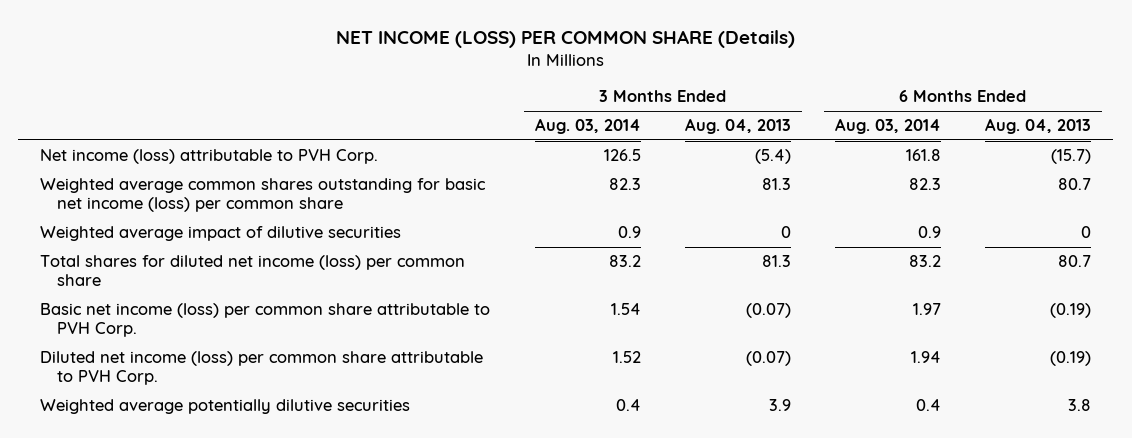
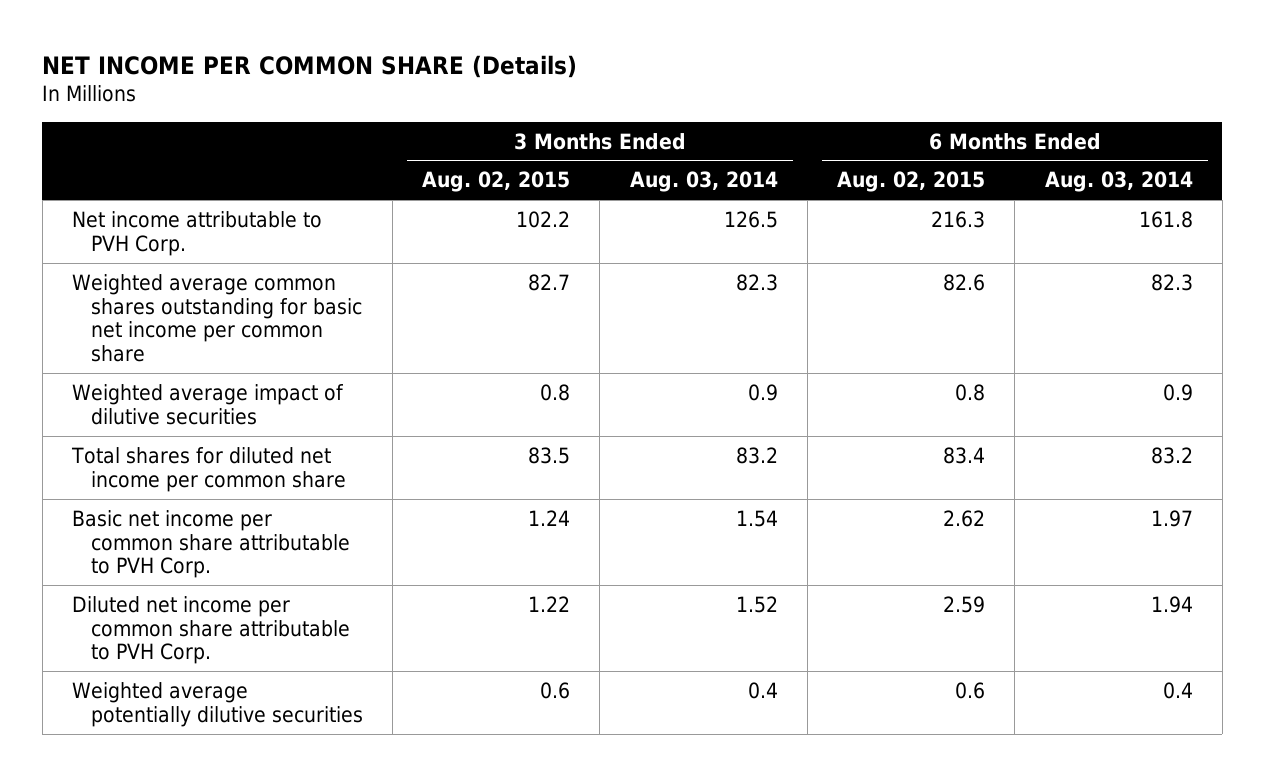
[335,29,795,48] NET INCOME (LOSS) PER COMMON SHARE (Details) -> [42,55,578,79] NET INCOME PER COMMON SHARE (Details)
[684,118,791,135] Aug. 04, 2013 -> none
[985,118,1092,135] Aug. 04, 2013 -> none
none -> [422,171,571,193] Aug. 02, 2015
none -> [837,171,986,193] Aug. 02, 2015
[40,149,379,165] Net income (loss) attributable to PVH Corp. -> [72,210,323,256] Net income attributable to PVH Corp.
[40,178,487,213] Weighted average common shares outstanding for basic net income (loss) per common share -> [72,273,362,363] Weighted average common shares outstanding for basic net income per common share
[40,255,466,287] Total shares for diluted net income (loss) per common share -> [71,446,346,492] Total shares for diluted net income per common share
[40,303,491,338] Basic net income (loss) per common share attributable to PVH Corp. -> [72,509,350,579] Basic net income per common share attributable to PVH Corp.
[40,351,484,386] Diluted net income (loss) per common share attributable to PVH Corp. -> [72,595,350,665] Diluted net income per common share attributable to PVH Corp.

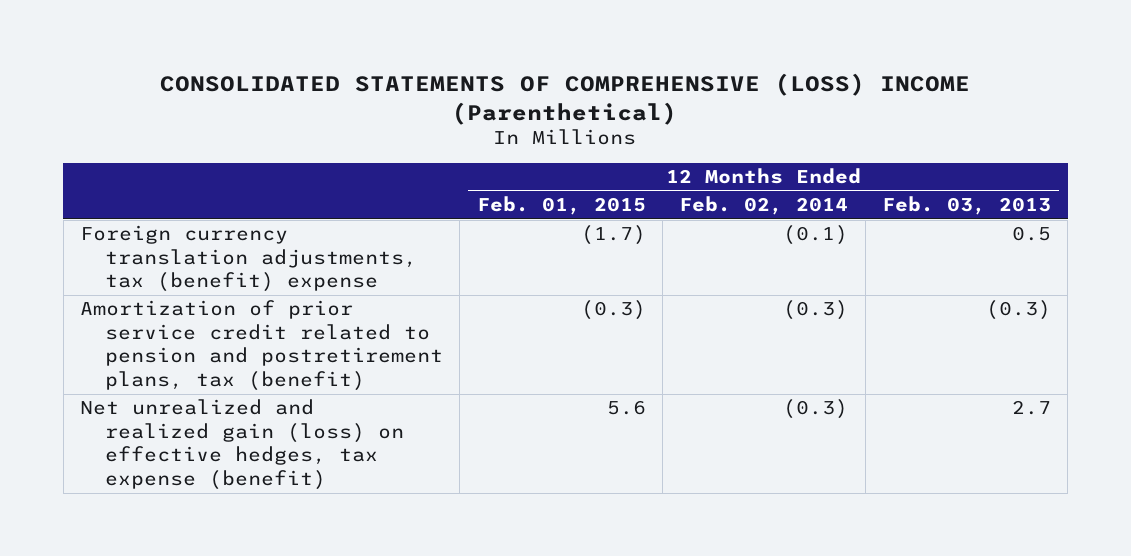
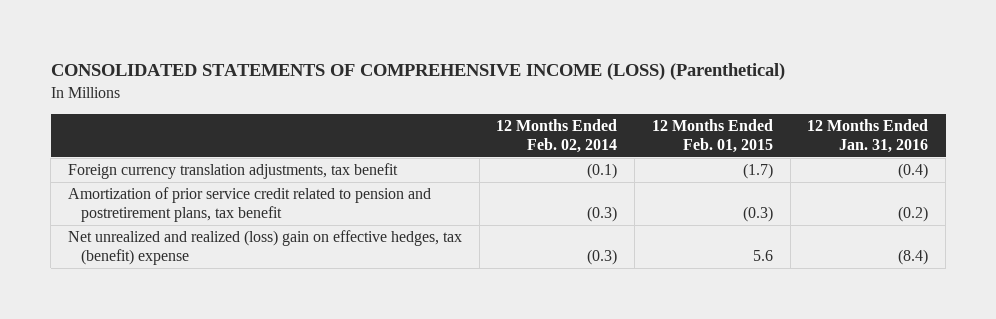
[160,73,971,125] CONSOLIDATED STATEMENTS OF COMPREHENSIVE (LOSS) INCOME (Parenthetical) -> [50,62,785,80] CONSOLIDATED STATEMENTS OF COMPREHENSIVE INCOME (LOSS) (Parenthetical)
[881,196,1051,216] Feb. 03, 2013 -> none
none -> [807,118,929,154] 12 Months Ended Jan. 31, 2016
[79,225,417,293] Foreign currency translation adjustments, tax (benefit) expense -> [67,163,398,180] Foreign currency translation adjustments, tax benefit
[79,300,443,392] Amortization of prior service credit related to pension and postretirement plans, tax (benefit) -> [67,187,431,223] Amortization of prior service credit related to pension and postretirement plans, tax benefit
[79,399,404,491] Net unrealized and realized gain (loss) on effective hedges, tax expense (benefit) -> [67,230,462,266] Net unrealized and realized (loss) gain on effective hedges, tax (benefit) expense

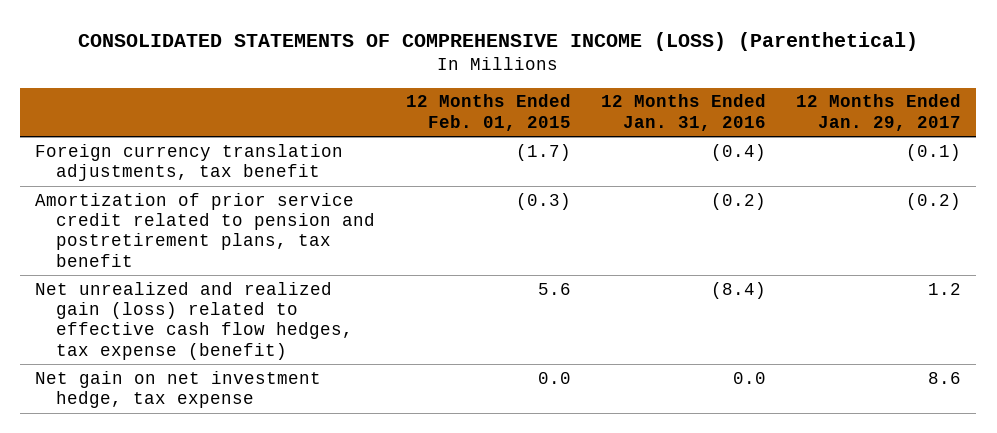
[496,118,618,154] 12 Months Ended Feb. 02, 2014 -> none
none -> [796,94,962,131] 12 Months Ended Jan. 29, 2017
[67,230,462,266] Net unrealized and realized (loss) gain on effective hedges, tax (benefit) expense -> [35,281,354,360] Net unrealized and realized gain (loss) related to effective cash flow hedges, tax expense (benefit)
none -> [35,370,322,409] Net gain on net investment hedge, tax expense

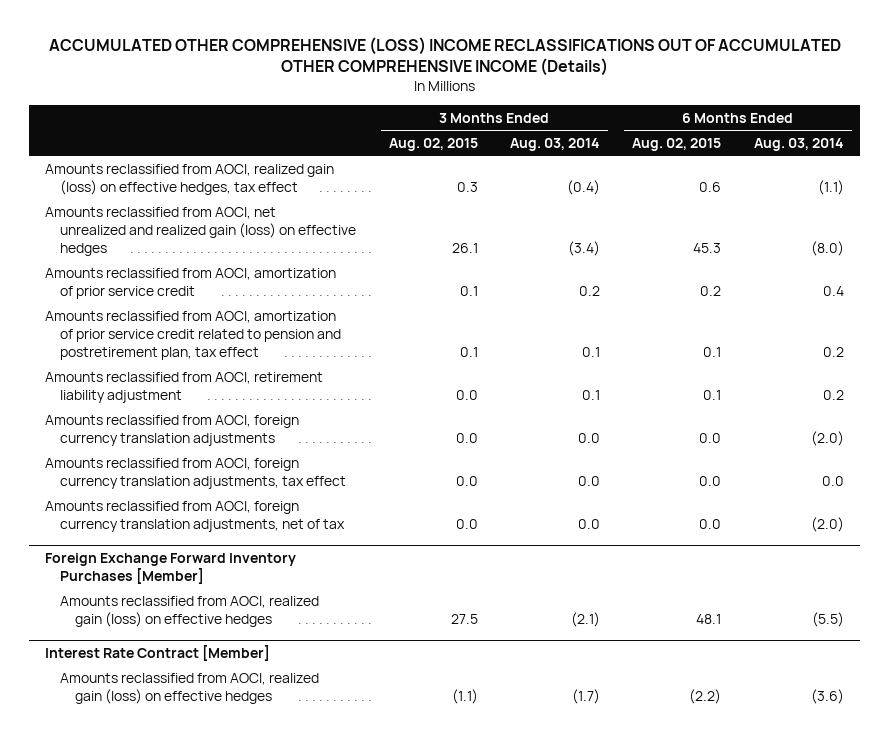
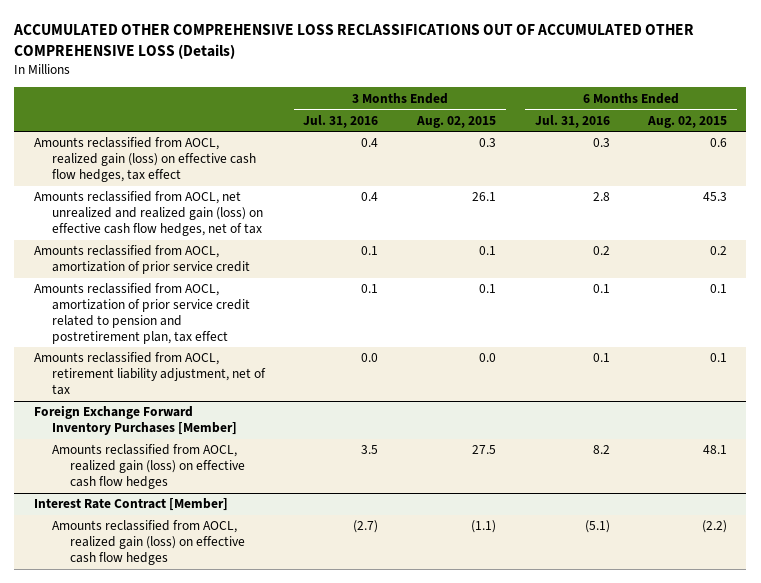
[48,36,841,77] ACCUMULATED OTHER COMPREHENSIVE (LOSS) INCOME RECLASSIFICATIONS OUT OF ACCUMULATED OTHER COMPREHENSIVE INCOME (Details) -> [13,24,695,59] ACCUMULATED OTHER COMPREHENSIVE LOSS RECLASSIFICATIONS OUT OF ACCUMULATED OTHER COMPREHENSIVE LOSS (Details)
[510,137,601,151] Aug. 03, 2014 -> none
[753,137,844,151] Aug. 03, 2014 -> none
none -> [303,114,379,128] Jul. 31, 2016
none -> [534,114,610,128] Jul. 31, 2016
[45,414,300,446] Amounts reclassified from AOCI, foreign currency translation adjustments -> none
[45,457,347,489] Amounts reclassified from AOCI, foreign currency translation adjustments, tax effect -> none
[45,500,346,532] Amounts reclassified from AOCI, foreign currency translation adjustments, net of tax -> none
[45,163,335,195] Amounts reclassified from AOCI, realized gain (loss) on effective hedges, tax effect -> [33,137,256,183] Amounts reclassified from AOCL, realized gain (loss) on effective cash flow hedges, tax effect
[45,206,357,256] Amounts reclassified from AOCI, net unrealized and realized gain (loss) on effective hedges -> [33,191,263,237] Amounts reclassified from AOCL, net unrealized and realized gain (loss) on effective cash flow hedges, net of tax
[45,267,337,299] Amounts reclassified from AOCI, amortization of prior service credit -> [33,245,250,275] Amounts reclassified from AOCL, amortization of prior service credit
[45,310,342,360] Amounts reclassified from AOCI, amortization of prior service credit related to pension and postretirement plan, tax effect -> [33,283,250,344] Amounts reclassified from AOCL, amortization of prior service credit related to pension and postretirement plan, tax effect
[45,371,324,403] Amounts reclassified from AOCI, retirement liability adjustment -> [33,352,266,396] Amounts reclassified from AOCL, retirement liability adjustment, net of tax
[60,595,320,627] Amounts reclassified from AOCI, realized gain (loss) on effective hedges -> [51,444,245,490] Amounts reclassified from AOCL, realized gain (loss) on effective cash flow hedges
[60,672,320,704] Amounts reclassified from AOCI, realized gain (loss) on effective hedges -> [51,520,245,566] Amounts reclassified from AOCL, realized gain (loss) on effective cash flow hedges

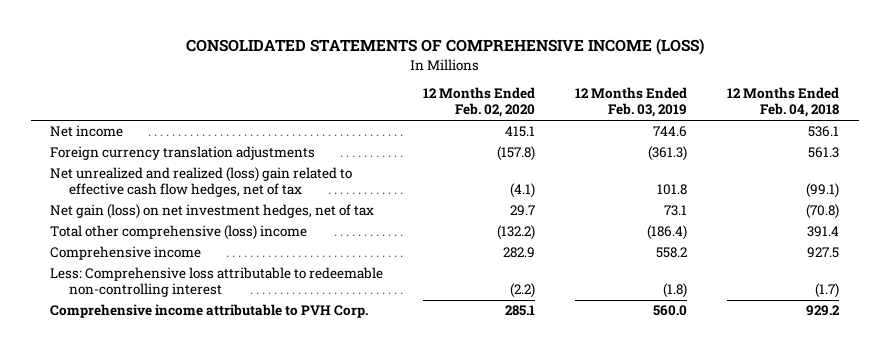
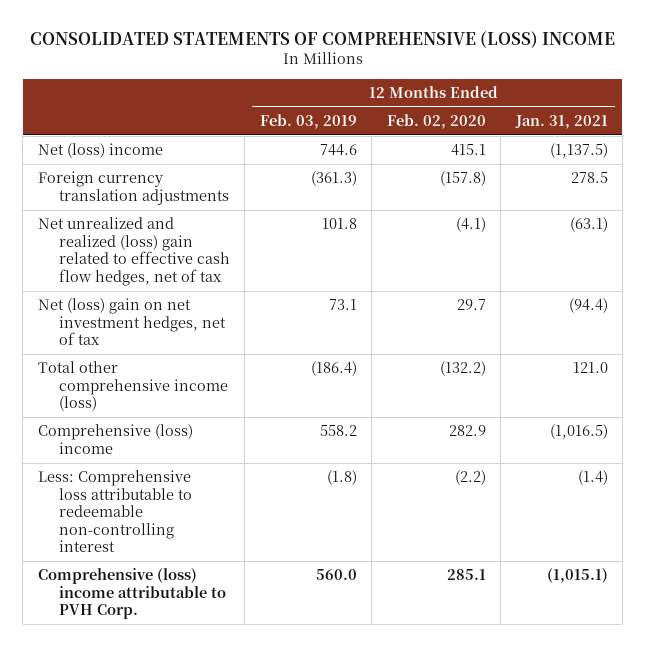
[185,38,704,56] CONSOLIDATED STATEMENTS OF COMPREHENSIVE INCOME (LOSS) -> [29,30,615,48] CONSOLIDATED STATEMENTS OF COMPREHENSIVE (LOSS) INCOME
[727,87,840,118] 12 Months Ended Feb. 04, 2018 -> none
none -> [514,115,608,130] Jan. 31, 2021
[50,125,124,138] Net income -> [37,143,163,159] Net (loss) income
[50,204,375,220] Net gain (loss) on net investment hedges, net of tax -> [37,298,226,346] Net (loss) gain on net investment hedges, net of tax
[50,225,308,241] Total other comprehensive (loss) income -> [37,361,228,412] Total other comprehensive income (loss)
[50,246,202,261] Comprehensive income -> [37,424,193,454] Comprehensive (loss) income
[50,304,369,319] Comprehensive income attributable to PVH Corp. -> [37,568,226,620] Comprehensive (loss) income attributable to PVH Corp.

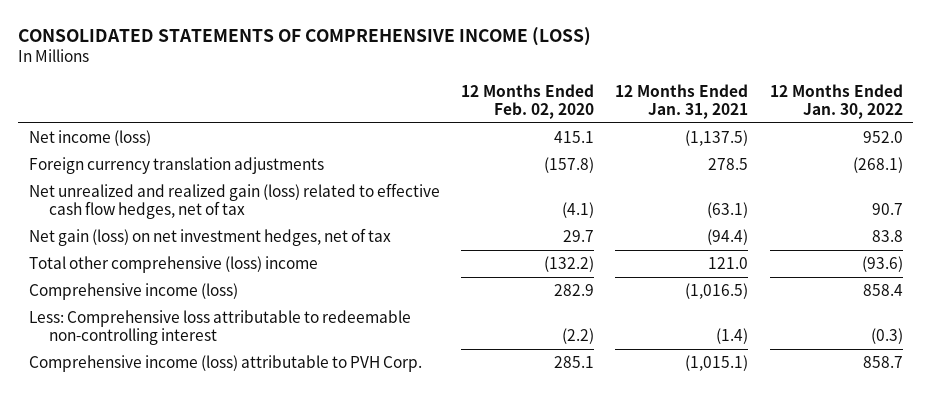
[29,30,615,48] CONSOLIDATED STATEMENTS OF COMPREHENSIVE (LOSS) INCOME -> [18,26,592,46] CONSOLIDATED STATEMENTS OF COMPREHENSIVE INCOME (LOSS)
[259,114,357,130] Feb. 03, 2019 -> none
none -> [769,83,903,120] 12 Months Ended Jan. 30, 2022
[37,143,163,159] Net (loss) income -> [28,129,151,146] Net income (loss)
[37,217,230,286] Net unrealized and realized (loss) gain related to effective cash flow hedges, net of tax -> [28,182,440,220] Net unrealized and realized gain (loss) related to effective cash flow hedges, net of tax
[37,298,226,346] Net (loss) gain on net investment hedges, net of tax -> [28,227,391,246] Net gain (loss) on net investment hedges, net of tax
[37,361,228,412] Total other comprehensive income (loss) -> [28,255,318,273] Total other comprehensive (loss) income
[37,424,193,454] Comprehensive (loss) income -> [28,282,238,300] Comprehensive income (loss)
[37,568,226,620] Comprehensive (loss) income attributable to PVH Corp. -> [28,354,422,372] Comprehensive income (loss) attributable to PVH Corp.

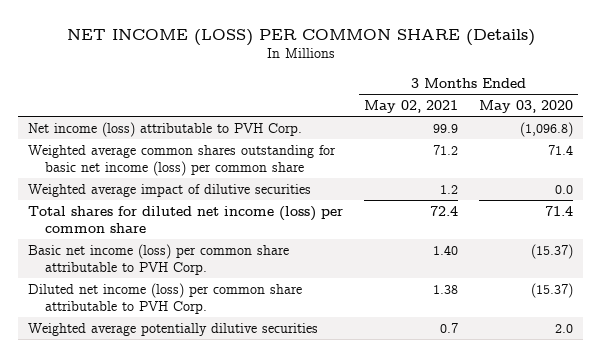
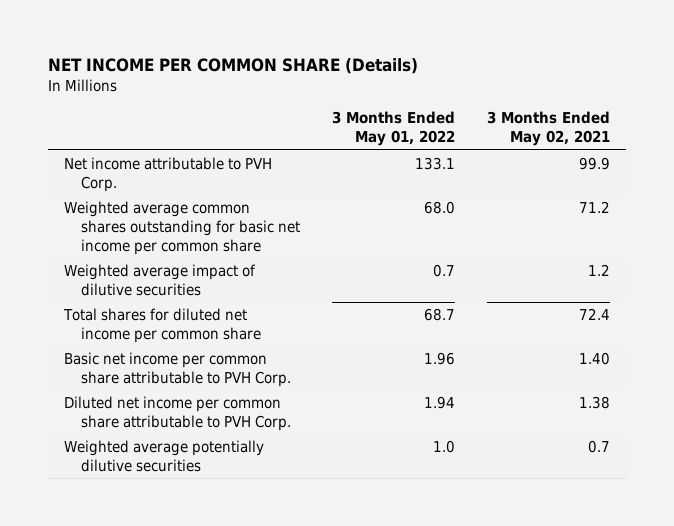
[66,28,535,46] NET INCOME (LOSS) PER COMMON SHARE (Details) -> [48,58,419,75] NET INCOME PER COMMON SHARE (Details)
[478,100,573,114] May 03, 2020 -> none
none -> [332,111,456,147] 3 Months Ended May 01, 2022
[28,121,303,137] Net income (loss) attributable to PVH Corp. -> [64,157,273,192] Net income attributable to PVH Corp.
[28,144,337,177] Weighted average common shares outstanding for basic net income (loss) per common share -> [64,201,301,255] Weighted average common shares outstanding for basic net income per common share
[28,205,344,234] Total shares for diluted net income (loss) per common share -> [63,308,262,343] Total shares for diluted net income per common share
[28,243,290,276] Basic net income (loss) per common share attributable to PVH Corp. -> [64,352,292,387] Basic net income per common share attributable to PVH Corp.
[28,282,303,315] Diluted net income (loss) per common share attributable to PVH Corp. -> [64,396,292,431] Diluted net income per common share attributable to PVH Corp.

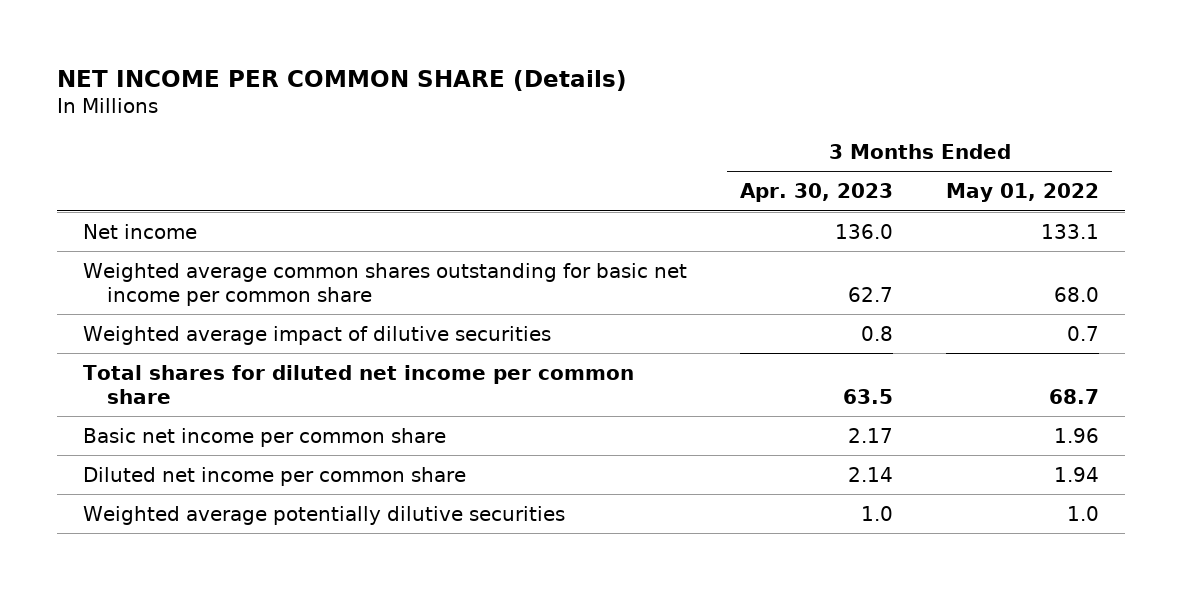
[486,111,610,147] 3 Months Ended May 02, 2021 -> none
none -> [740,183,894,203] Apr. 30, 2023
[64,157,273,192] Net income attributable to PVH Corp. -> [83,223,198,239] Net income
[64,352,292,387] Basic net income per common share attributable to PVH Corp. -> [83,427,447,447] Basic net income per common share
[64,396,292,431] Diluted net income per common share attributable to PVH Corp. -> [83,466,467,486] Diluted net income per common share

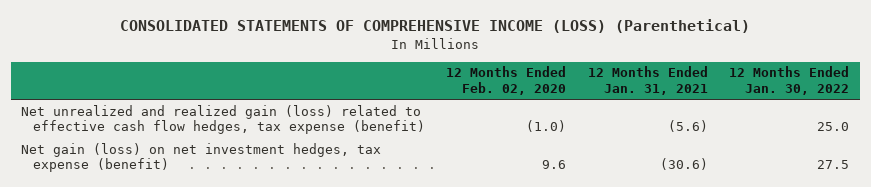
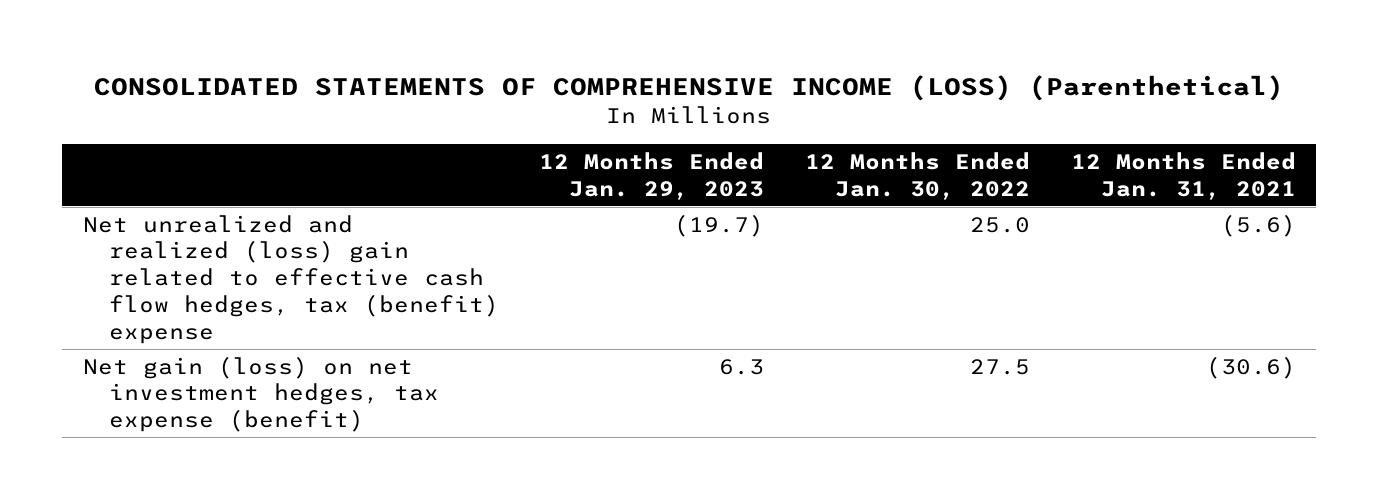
[446,66,567,95] 12 Months Ended Feb. 02, 2020 -> none
none -> [539,152,765,200] 12 Months Ended Jan. 29, 2023
[21,104,425,135] Net unrealized and realized gain (loss) related to effective cash flow hedges, tax expense (benefit) -> [82,214,499,344] Net unrealized and realized (loss) gain related to effective cash flow hedges, tax (benefit) expense

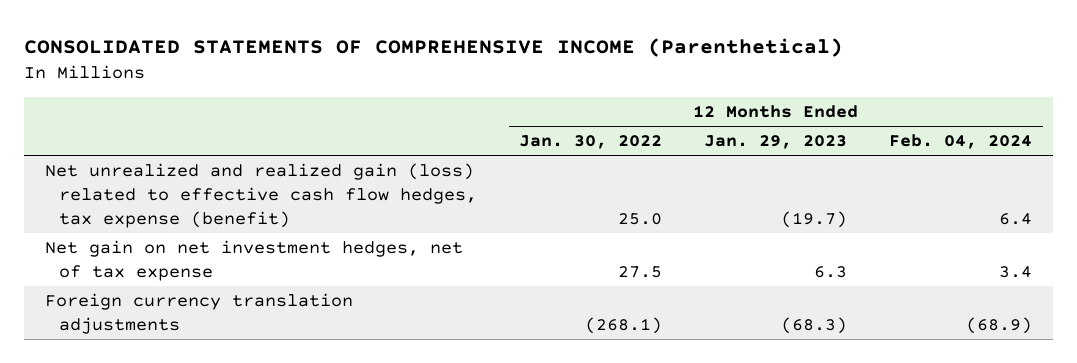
[94,74,1285,101] CONSOLIDATED STATEMENTS OF COMPREHENSIVE INCOME (LOSS) (Parenthetical) -> [23,38,843,58] CONSOLIDATED STATEMENTS OF COMPREHENSIVE INCOME (Parenthetical)
[1070,152,1296,200] 12 Months Ended Jan. 31, 2021 -> none
none -> [889,134,1033,150] Feb. 04, 2024
[82,214,499,344] Net unrealized and realized (loss) gain related to effective cash flow hedges, tax (benefit) expense -> [44,163,477,229] Net unrealized and realized gain (loss) related to effective cash flow hedges, tax expense (benefit)
[82,355,439,433] Net gain (loss) on net investment hedges, tax expense (benefit) -> [44,240,463,282] Net gain on net investment hedges, net of tax expense
none -> [44,293,353,335] Foreign currency translation adjustments

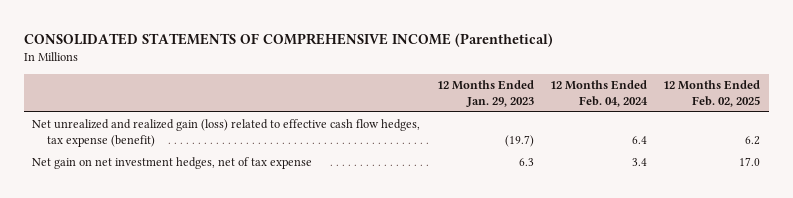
[519,135,663,150] Jan. 30, 2022 -> none
none -> [663,80,761,107] 12 Months Ended Feb. 02, 2025
[44,293,353,335] Foreign currency translation adjustments -> none

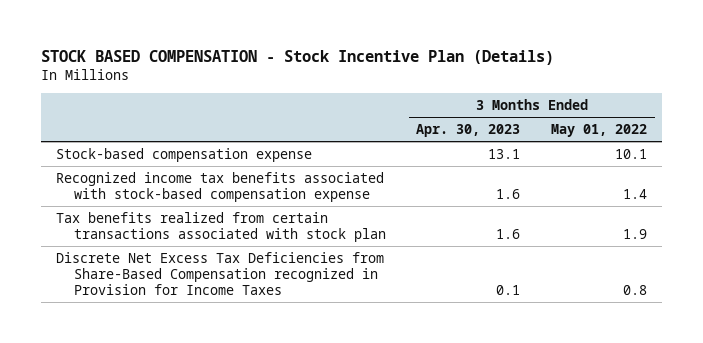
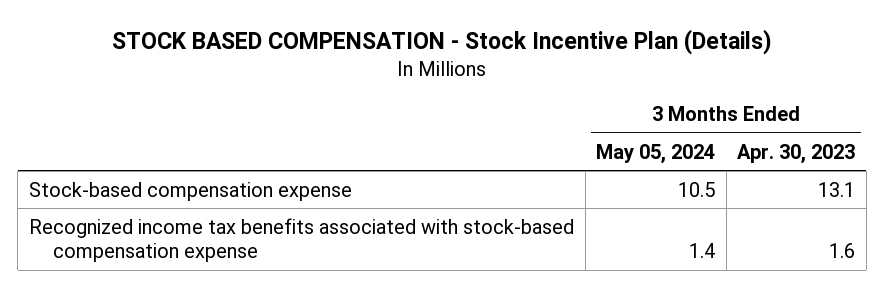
[551,124,648,138] May 01, 2022 -> none
none -> [596,143,716,164] May 05, 2024
[56,211,386,242] Tax benefits realized from certain transactions associated with stock plan -> none
[56,251,385,295] Discrete Net Excess Tax Deficiencies from Share-Based Compensation recognized in Provision for Income Taxes -> none

